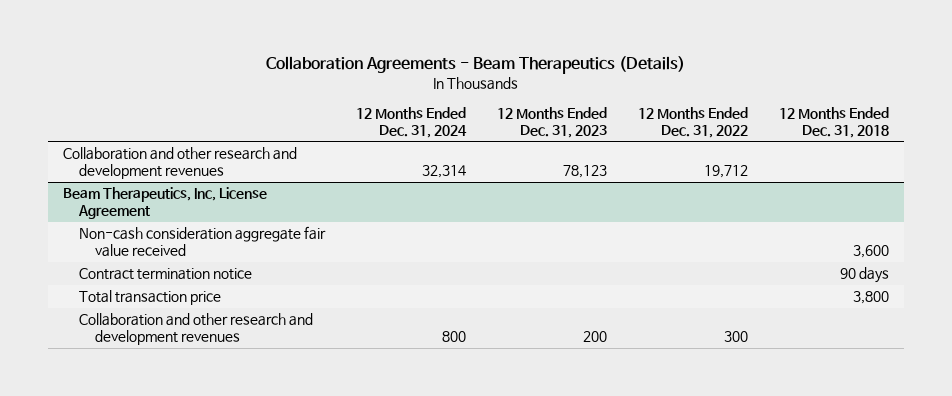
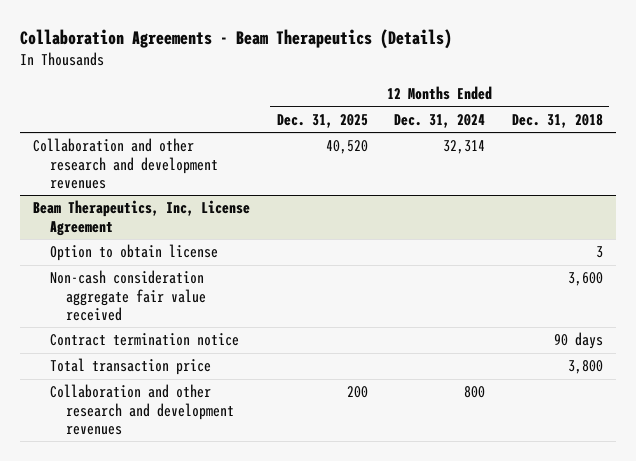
[496,106,607,138] 12 Months Ended Dec. 31, 2023 -> none
[637,106,748,138] 12 Months Ended Dec. 31, 2022 -> none
none -> [276,113,368,128] Dec. 31, 2025
none -> [49,244,218,262] Option to obtain license

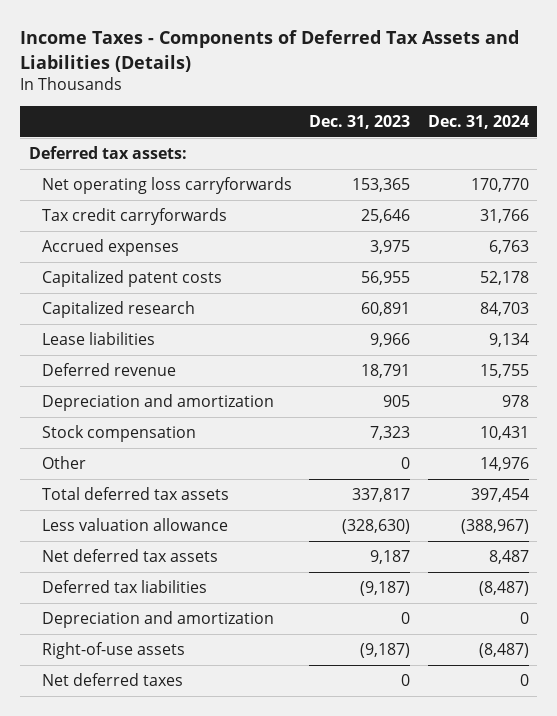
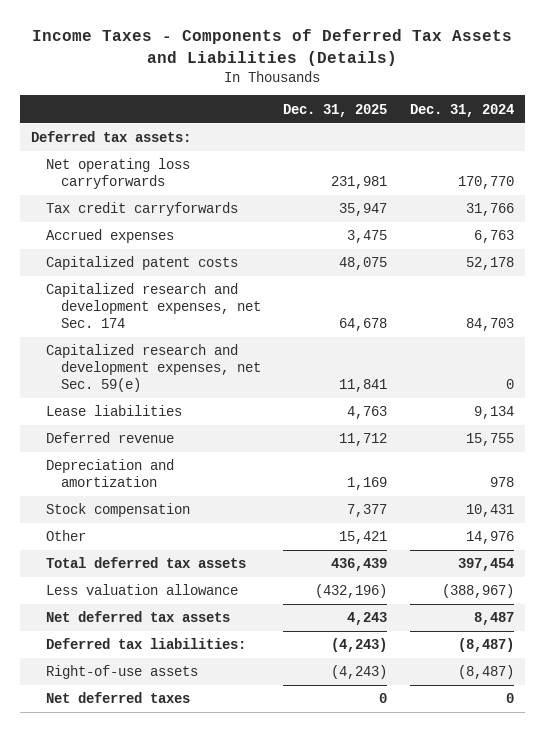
[309,114,411,129] Dec. 31, 2023 -> none
none -> [283,103,388,117] Dec. 31, 2025
[41,301,195,319] Capitalized research -> [46,283,262,329] Capitalized research and development expenses, net Sec. 174
none -> [46,344,262,393] Capitalized research and development expenses, net Sec. 59(e)
[41,611,274,629] Depreciation and amortization -> none
[41,580,207,594] Deferred tax liabilities -> [46,638,247,650] Deferred tax liabilities:

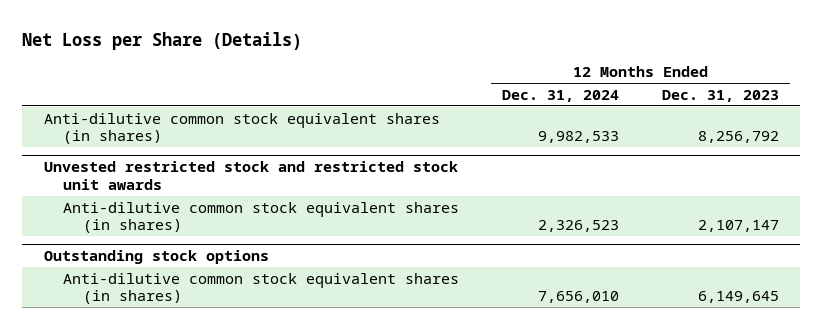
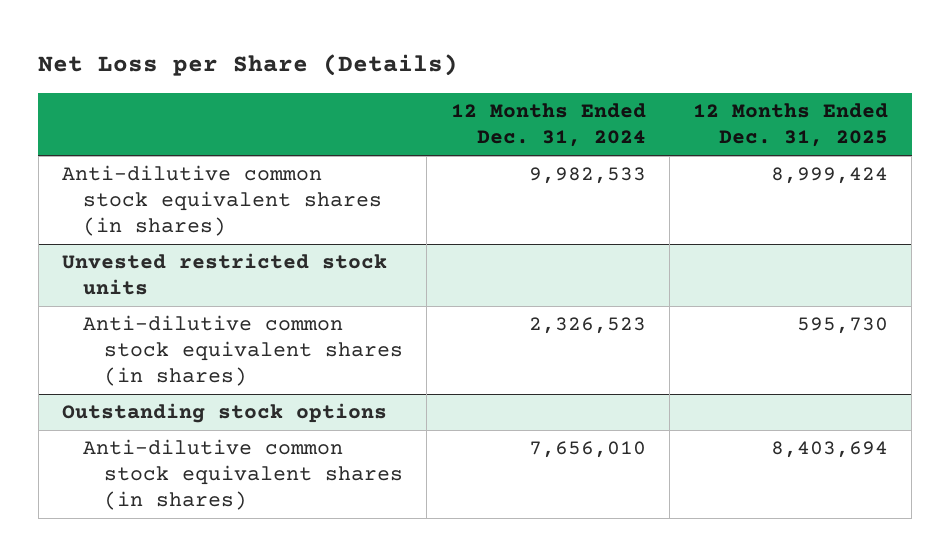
[661,89,779,102] Dec. 31, 2023 -> none
none -> [692,103,888,148] 12 Months Ended Dec. 31, 2025
[43,161,458,190] Unvested restricted stock and restricted stock unit awards -> [62,253,388,296] Unvested restricted stock units

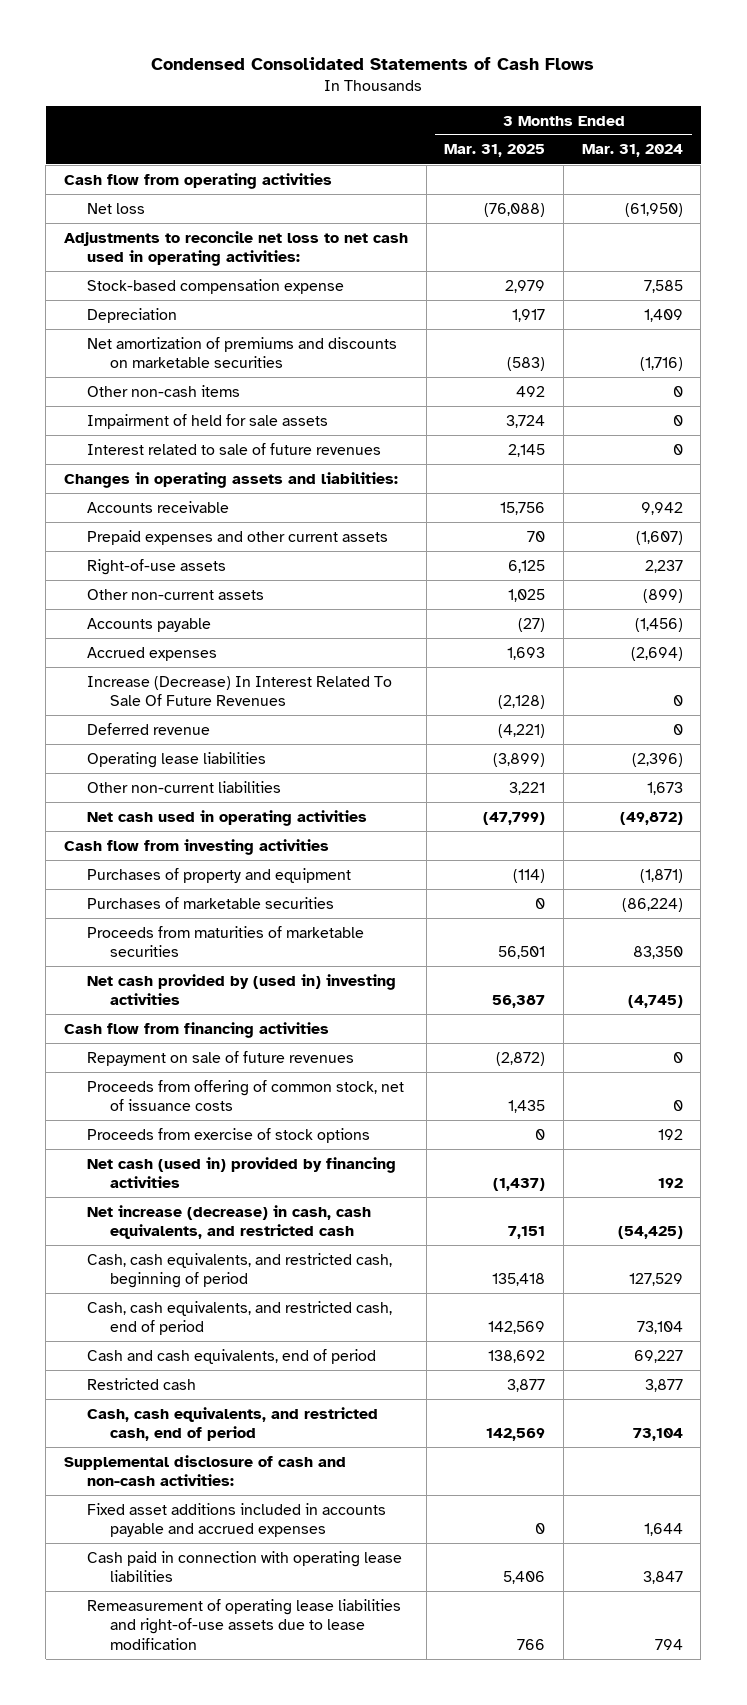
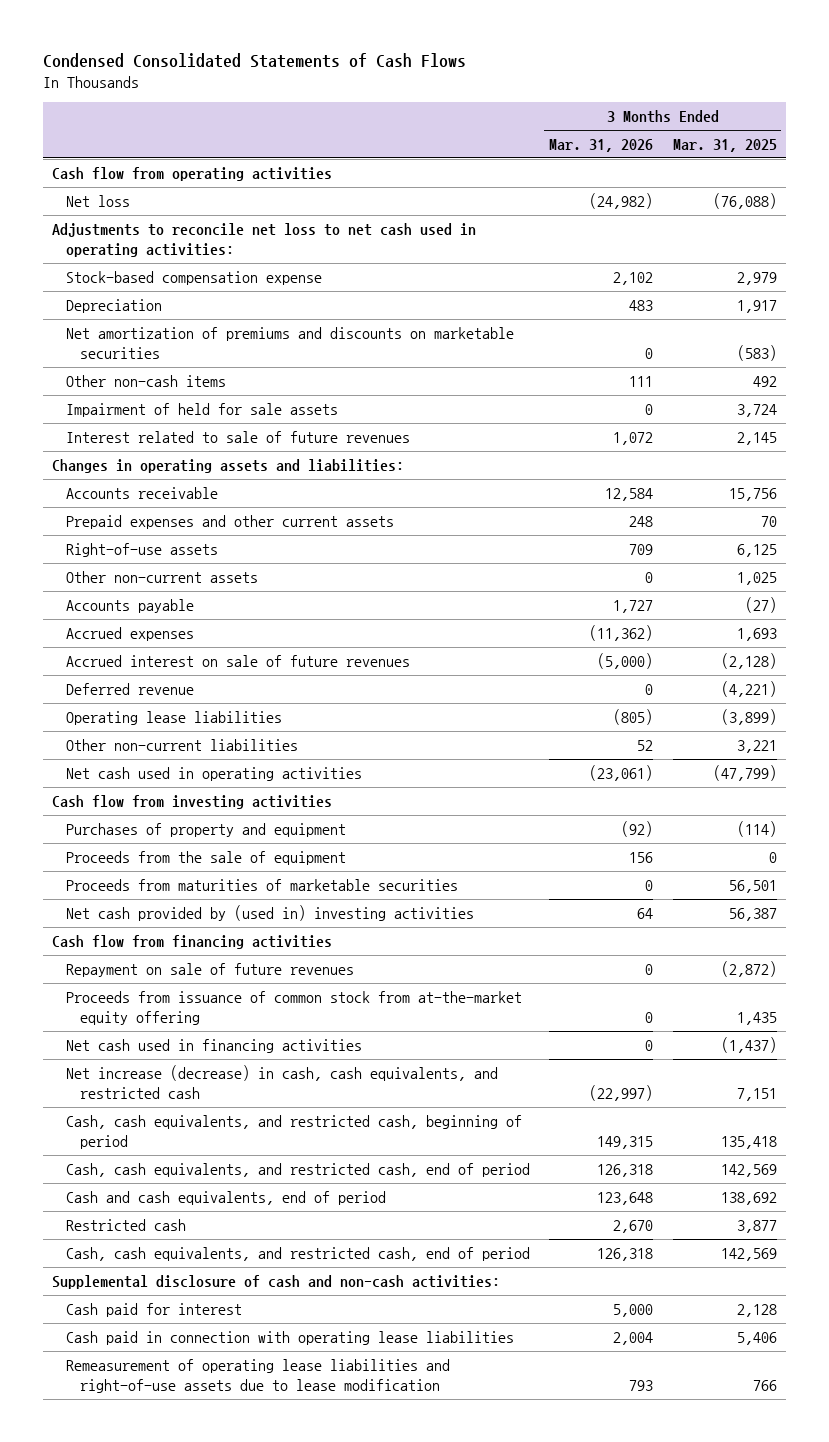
[581,144,683,158] Mar. 31, 2024 -> none
none -> [549,138,654,152] Mar. 31, 2026
[86,675,392,707] Increase (Decrease) In Interest Related To Sale Of Future Revenues -> [66,654,411,667] Accrued interest on sale of future revenues
[86,896,334,909] Purchases of marketable securities -> none
none -> [66,850,347,865] Proceeds from the sale of equipment
[86,1127,370,1143] Proceeds from exercise of stock options -> none
[86,1079,404,1112] Proceeds from offering of common stock, net of issuance costs -> [66,990,523,1025] Proceeds from issuance of common stock from at-the-market equity offering
[86,1156,396,1189] Net cash (used in) provided by financing activities -> [66,1038,363,1053] Net cash used in financing activities
[86,1502,386,1538] Fixed asset additions included in accounts payable and accrued expenses -> none
none -> [66,1302,243,1317] Cash paid for interest

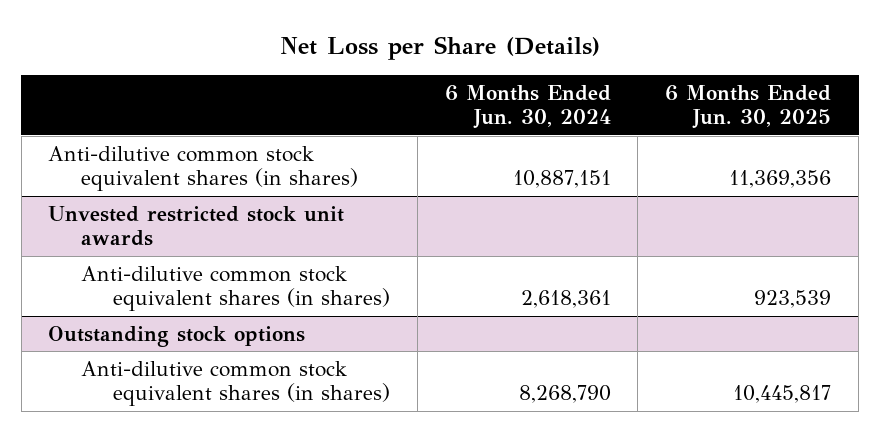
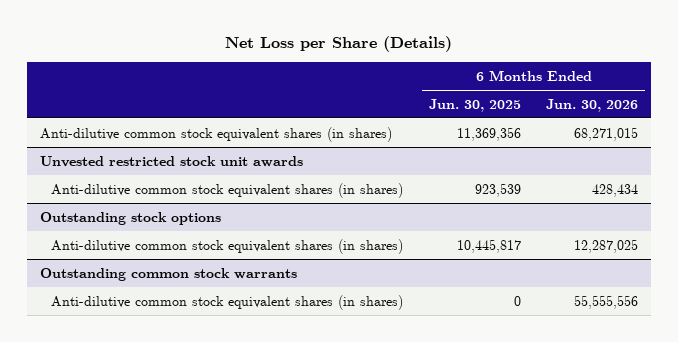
[444,84,611,130] 6 Months Ended Jun. 30, 2024 -> none
none -> [546,98,639,112] Jun. 30, 2026
none -> [39,267,297,281] Outstanding common stock warrants
none -> [50,294,403,310] Anti-dilutive common stock equivalent shares (in shares)

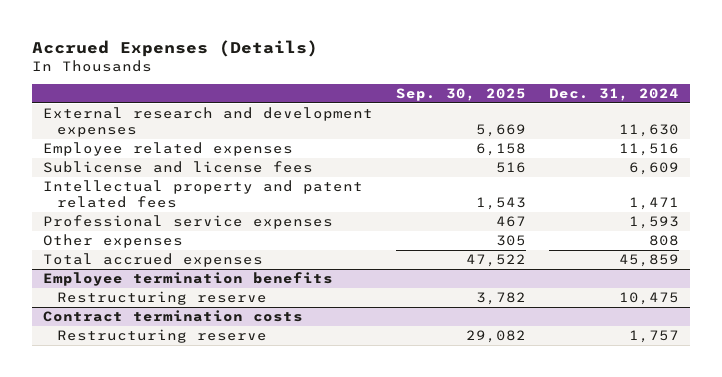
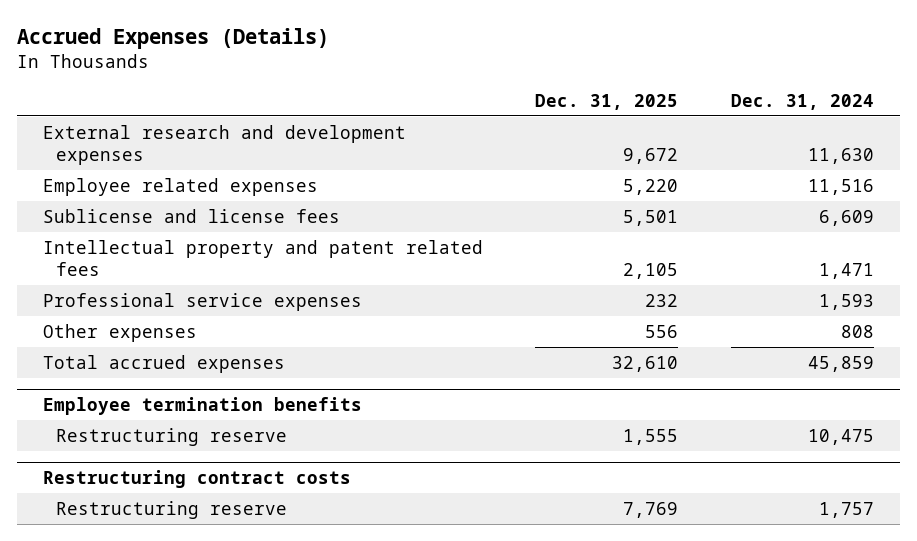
[395,87,526,101] Sep. 30, 2025 -> none
none -> [535,94,679,111] Dec. 31, 2025
[43,310,304,323] Contract termination costs -> [42,469,351,488] Restructuring contract costs

